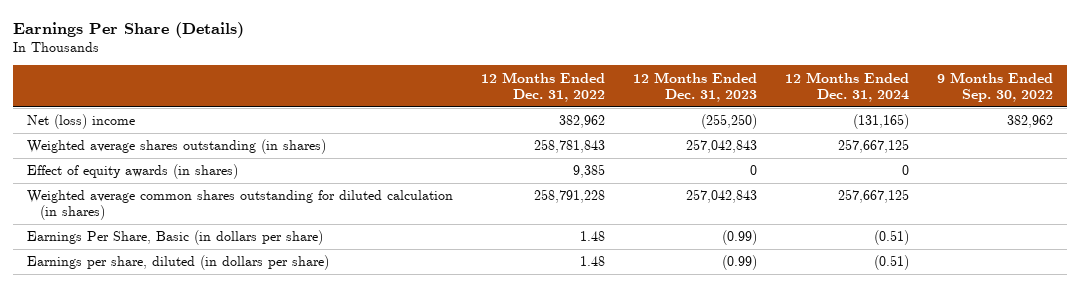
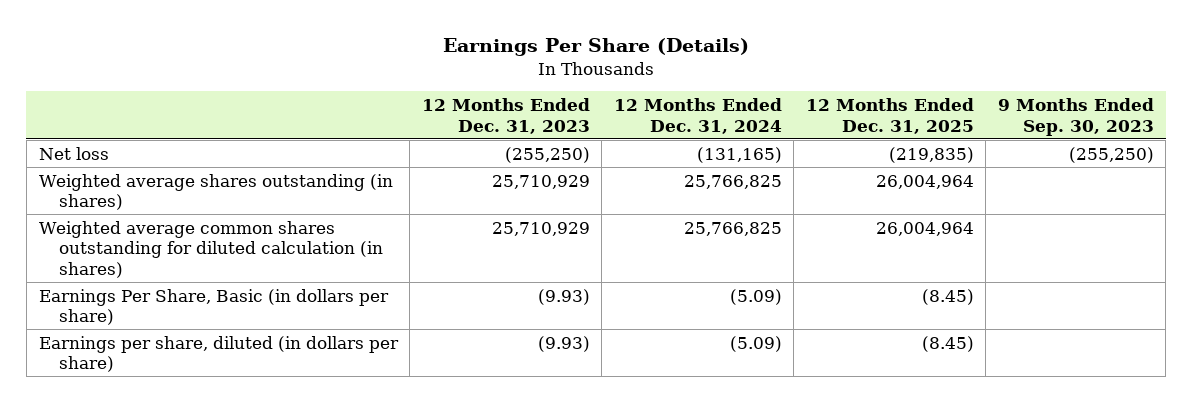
[481,71,606,102] 12 Months Ended Dec. 31, 2022 -> none
[936,71,1053,102] 9 Months Ended Sep. 30, 2022 -> none
none -> [805,98,974,134] 12 Months Ended Dec. 31, 2025
none -> [997,98,1154,136] 9 Months Ended Sep. 30, 2023
[27,164,239,180] Effect of equity awards (in shares) -> none
[27,114,136,130] Net (loss) income -> [38,146,109,160] Net loss
[686,139,758,154] 257,042,843 -> [491,174,590,189] 25,710,929
[837,139,909,154] 257,667,125 -> [683,174,782,189] 25,766,825
[686,189,758,204] 257,042,843 -> [491,221,590,236] 25,710,929
[837,189,909,204] 257,667,125 -> [683,221,782,236] 25,766,825
[722,230,758,246] (0.99) -> [537,288,590,305] (9.93)
[873,230,909,246] (0.51) -> [729,288,782,305] (5.09)
[722,255,758,271] (0.99) -> [537,335,590,352] (9.93)
[873,255,909,271] (0.51) -> [729,335,782,352] (5.09)

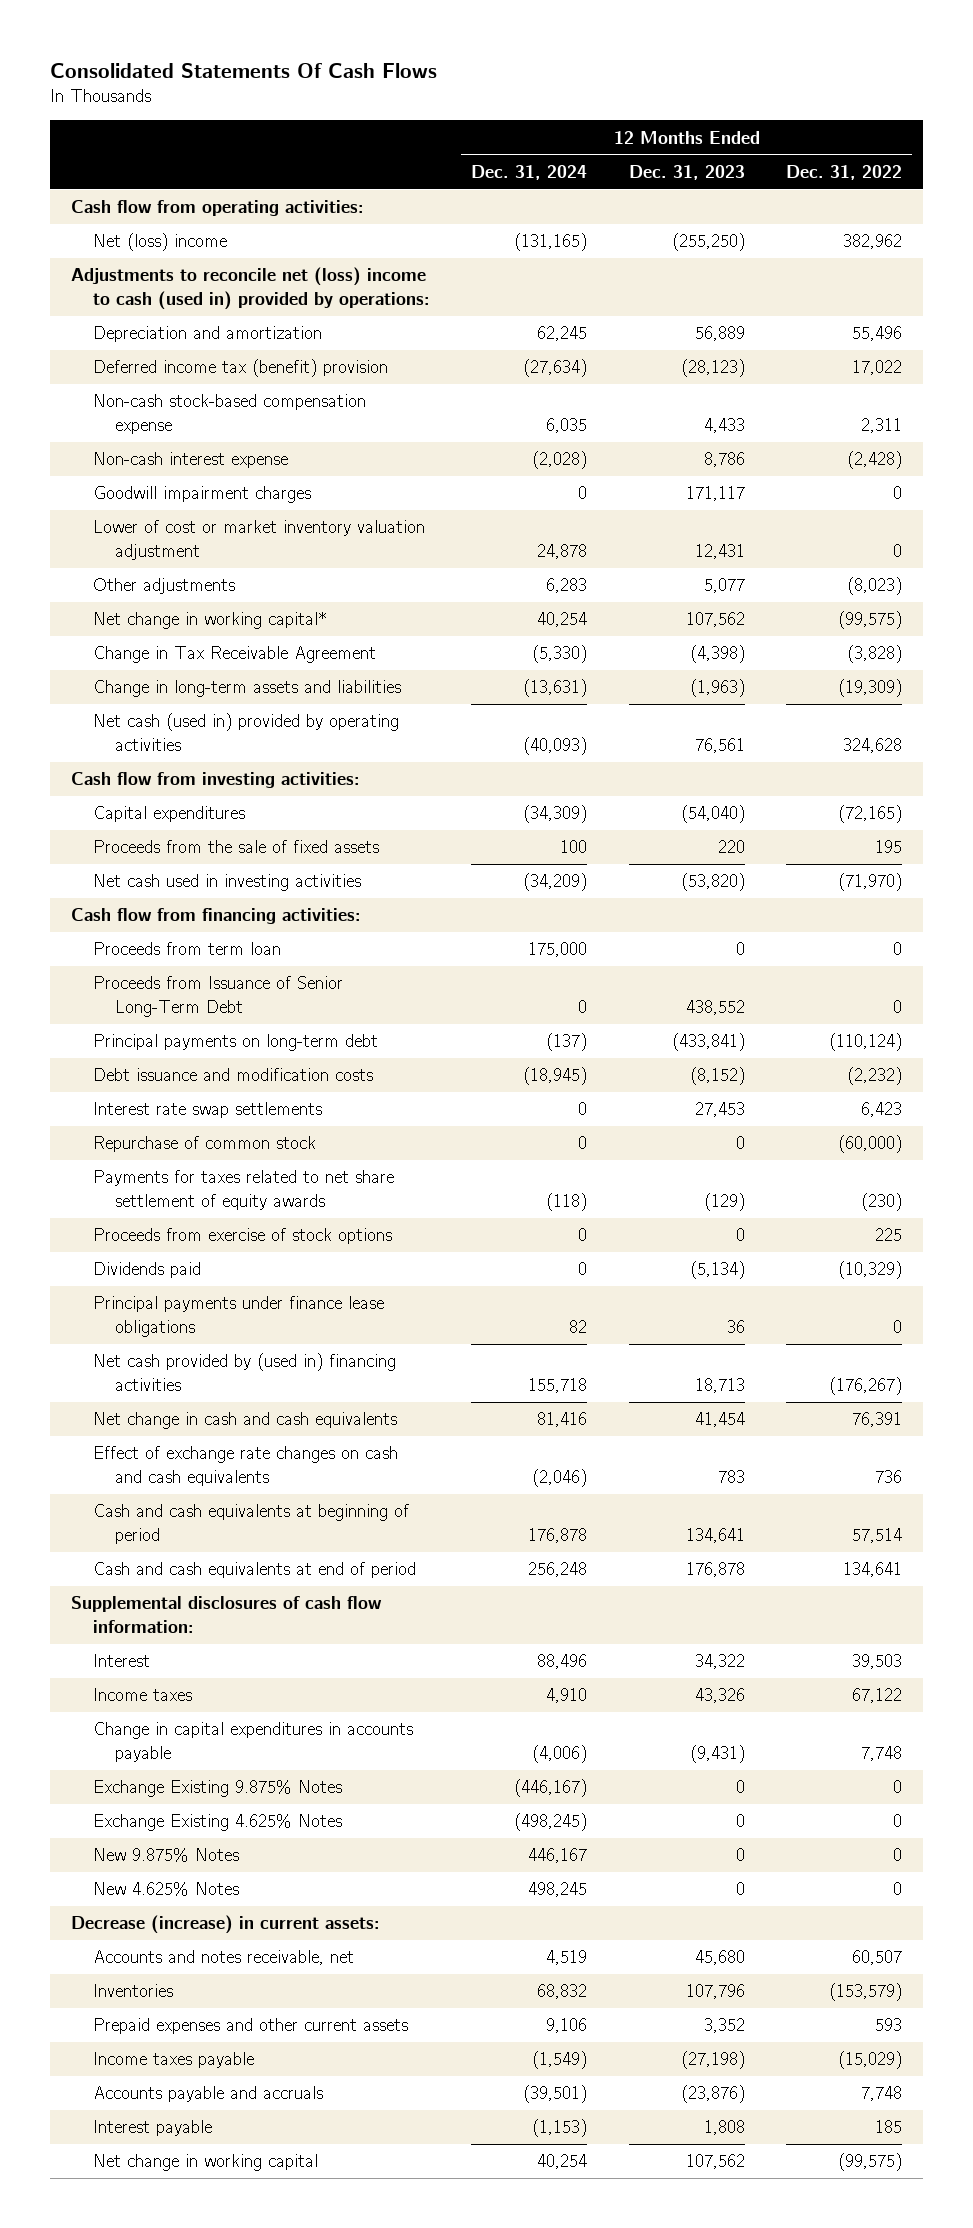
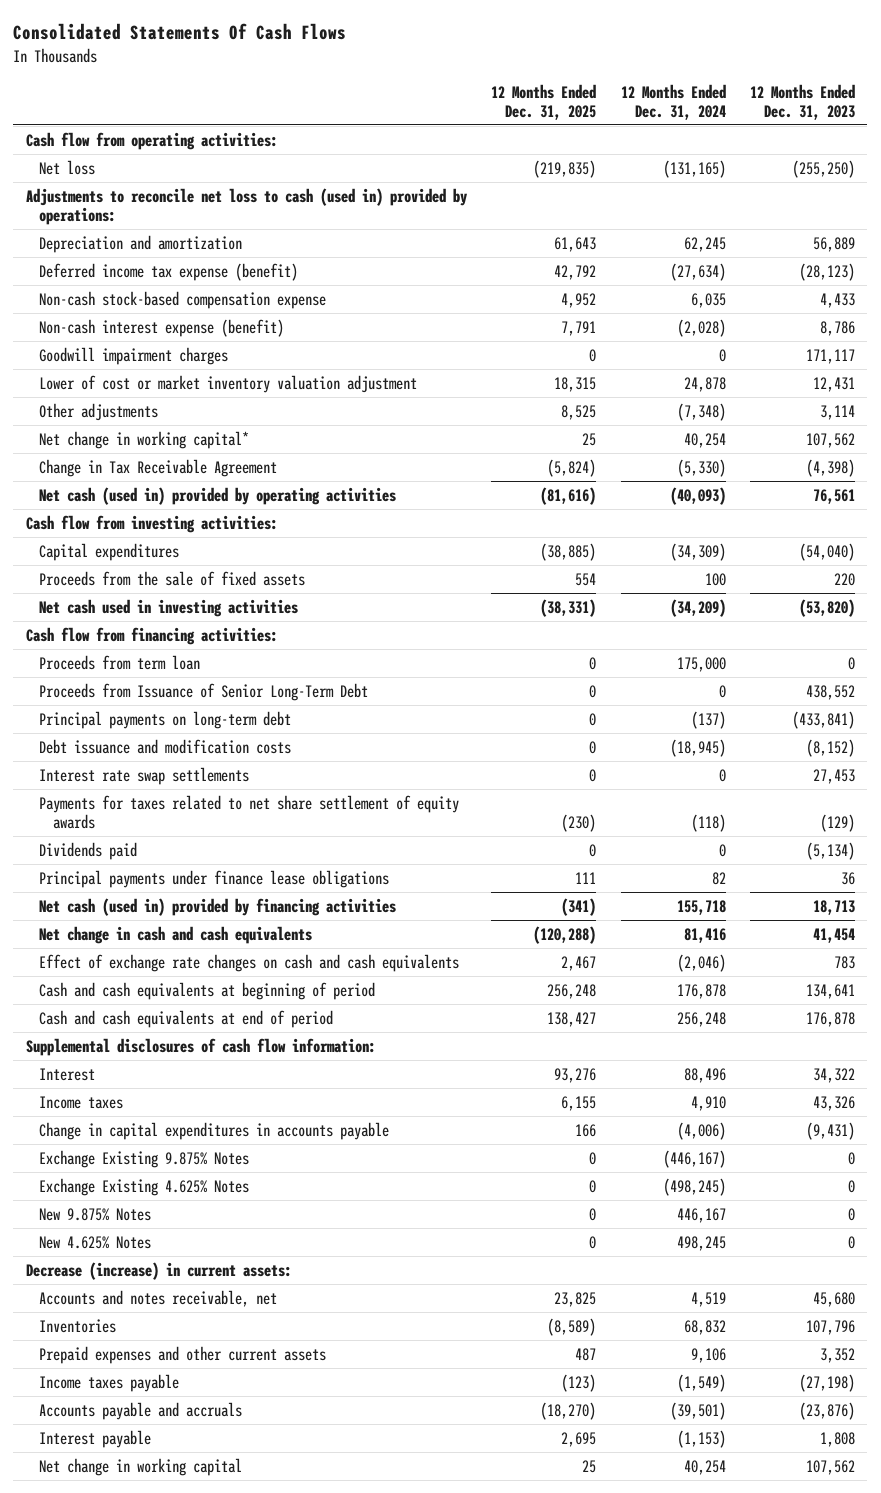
[785,165,902,181] Dec. 31, 2022 -> none
none -> [491,83,597,120] 12 Months Ended Dec. 31, 2025
[93,233,228,252] Net (loss) income -> [39,159,96,175] Net loss
[70,267,431,310] Adjustments to reconcile net (loss) income to cash (used in) provided by operations: -> [25,187,467,225] Adjustments to reconcile net loss to cash (used in) provided by operations:
[93,359,389,378] Deferred income tax (benefit) provision -> [39,262,299,281] Deferred income tax expense (benefit)
[93,452,289,469] Non-cash interest expense -> [39,318,285,337] Non-cash interest expense (benefit)
[546,578,588,594] 6,283 -> [676,402,726,421] (7,348)
[703,578,745,594] 5,077 -> [820,404,856,420] 3,114
[93,680,402,698] Change in long-term assets and liabilities -> none
[93,1136,317,1153] Repurchase of common stock -> none
[93,1228,393,1245] Proceeds from exercise of stock options -> none
[93,1353,397,1391] Net cash provided by (used in) financing activities -> [39,897,397,916] Net cash (used in) provided by financing activities

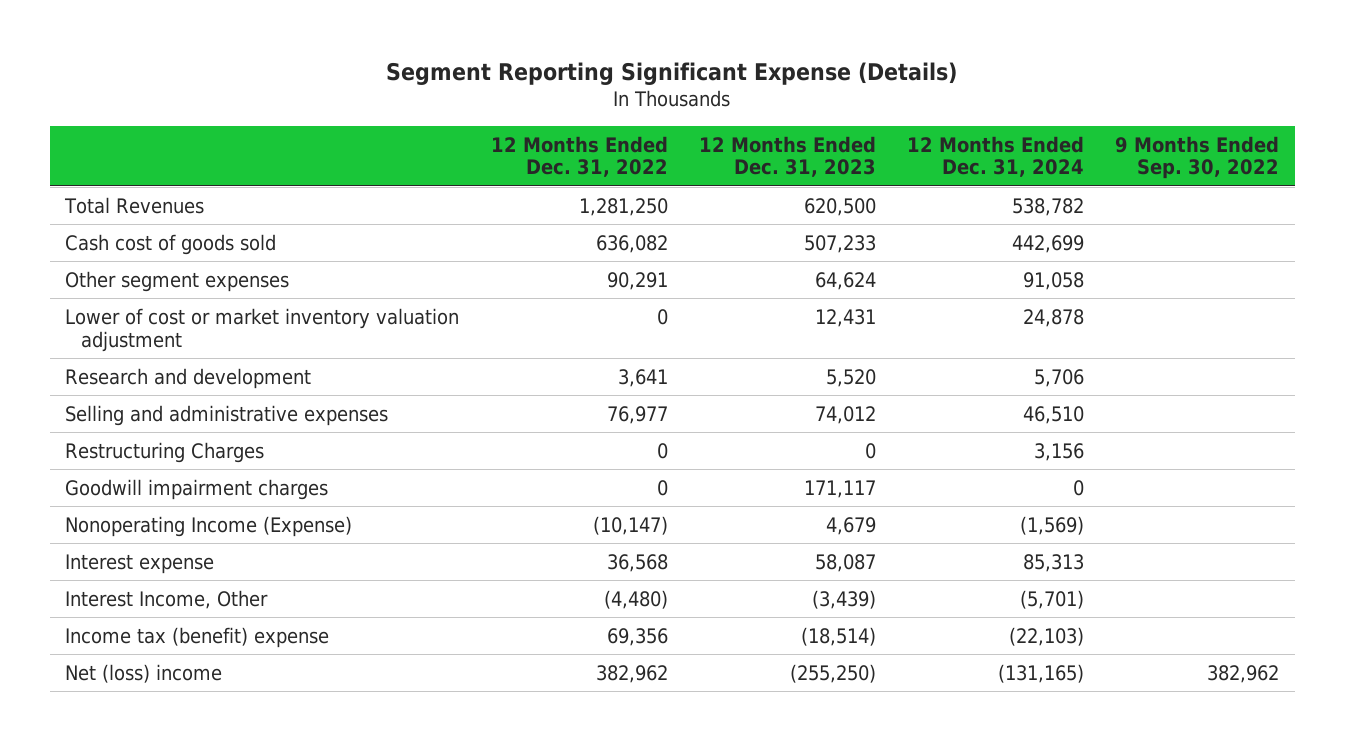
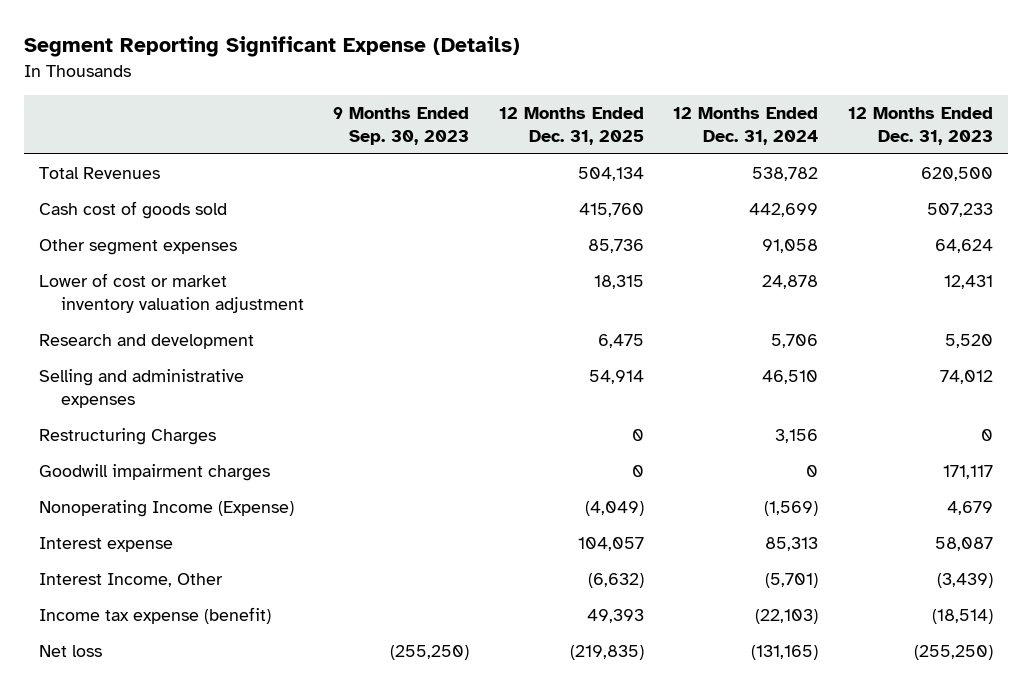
[490,135,668,178] 12 Months Ended Dec. 31, 2022 -> none
[1115,135,1280,180] 9 Months Ended Sep. 30, 2022 -> none
none -> [333,107,470,145] 9 Months Ended Sep. 30, 2023
none -> [498,107,644,145] 12 Months Ended Dec. 31, 2025
[65,626,330,648] Income tax (benefit) expense -> [38,607,271,625] Income tax expense (benefit)
[65,663,223,683] Net (loss) income -> [38,645,102,658] Net loss

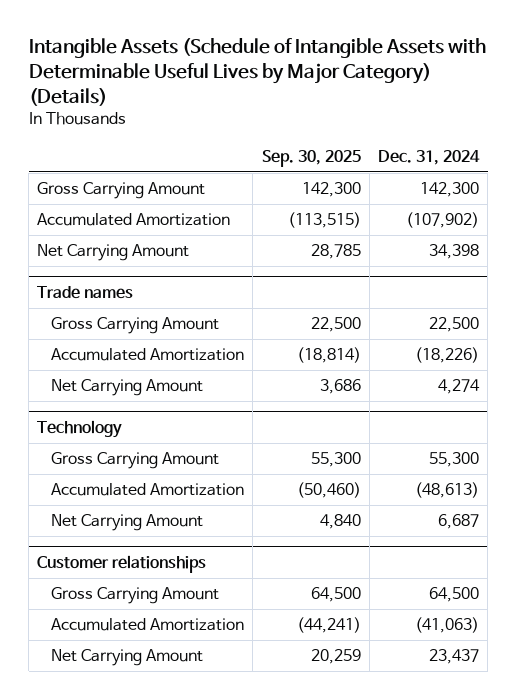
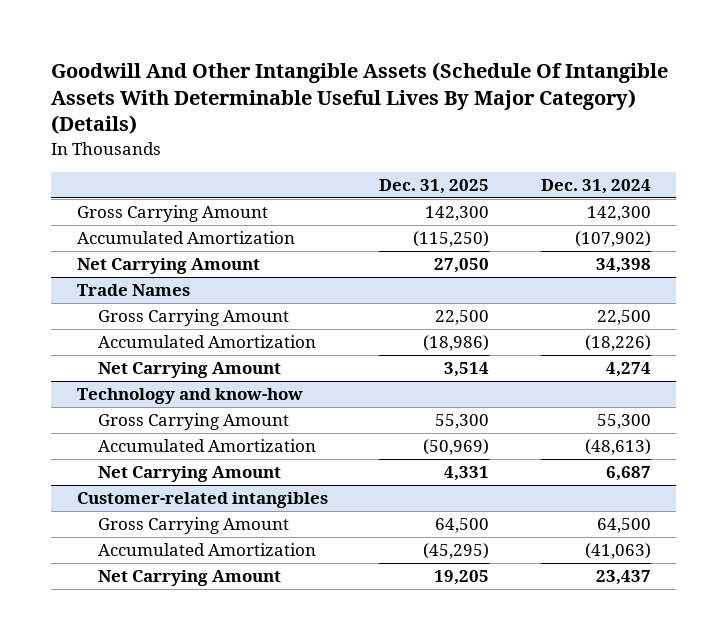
[28,38,486,106] Intangible Assets (Schedule of Intangible Assets with Determinable Useful Lives by Major Category) (Details) -> [51,61,669,135] Goodwill And Other Intangible Assets (Schedule Of Intangible Assets With Determinable Useful Lives By Major Category) (Details)
[261,149,361,167] Sep. 30, 2025 -> none
none -> [379,178,490,194] Dec. 31, 2025
[37,285,134,299] Trade names -> [76,284,190,297] Trade Names
[37,419,123,438] Technology -> [76,388,303,405] Technology and know-how
[37,554,207,573] Customer relationships -> [76,492,328,509] Customer-related intangibles

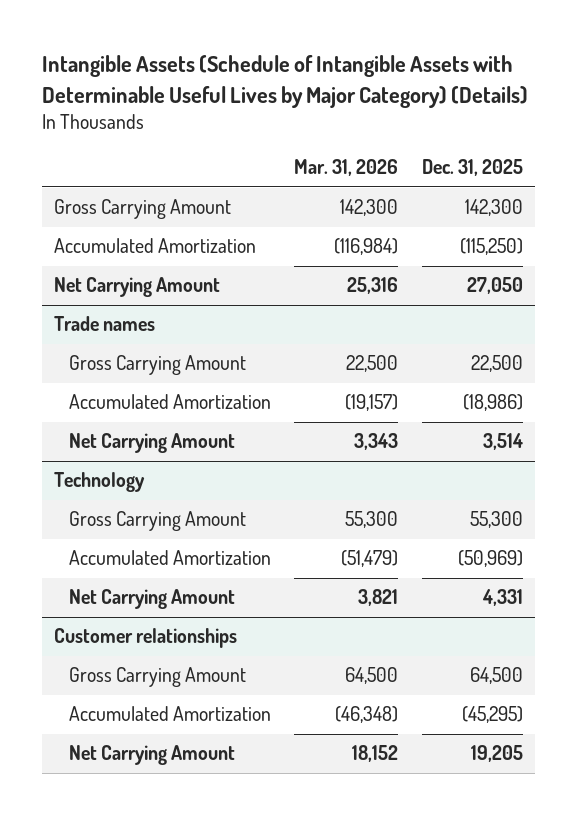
[51,61,669,135] Goodwill And Other Intangible Assets (Schedule Of Intangible Assets With Determinable Useful Lives By Major Category) (Details) -> [42,55,529,108] Intangible Assets (Schedule of Intangible Assets with Determinable Useful Lives by Major Category) (Details)
[540,178,651,194] Dec. 31, 2024 -> none
none -> [294,159,399,177] Mar. 31, 2026
[76,284,190,297] Trade Names -> [54,316,156,332] Trade names
[76,388,303,405] Technology and know-how -> [54,472,146,493] Technology
[76,492,328,509] Customer-related intangibles -> [54,628,238,649] Customer relationships

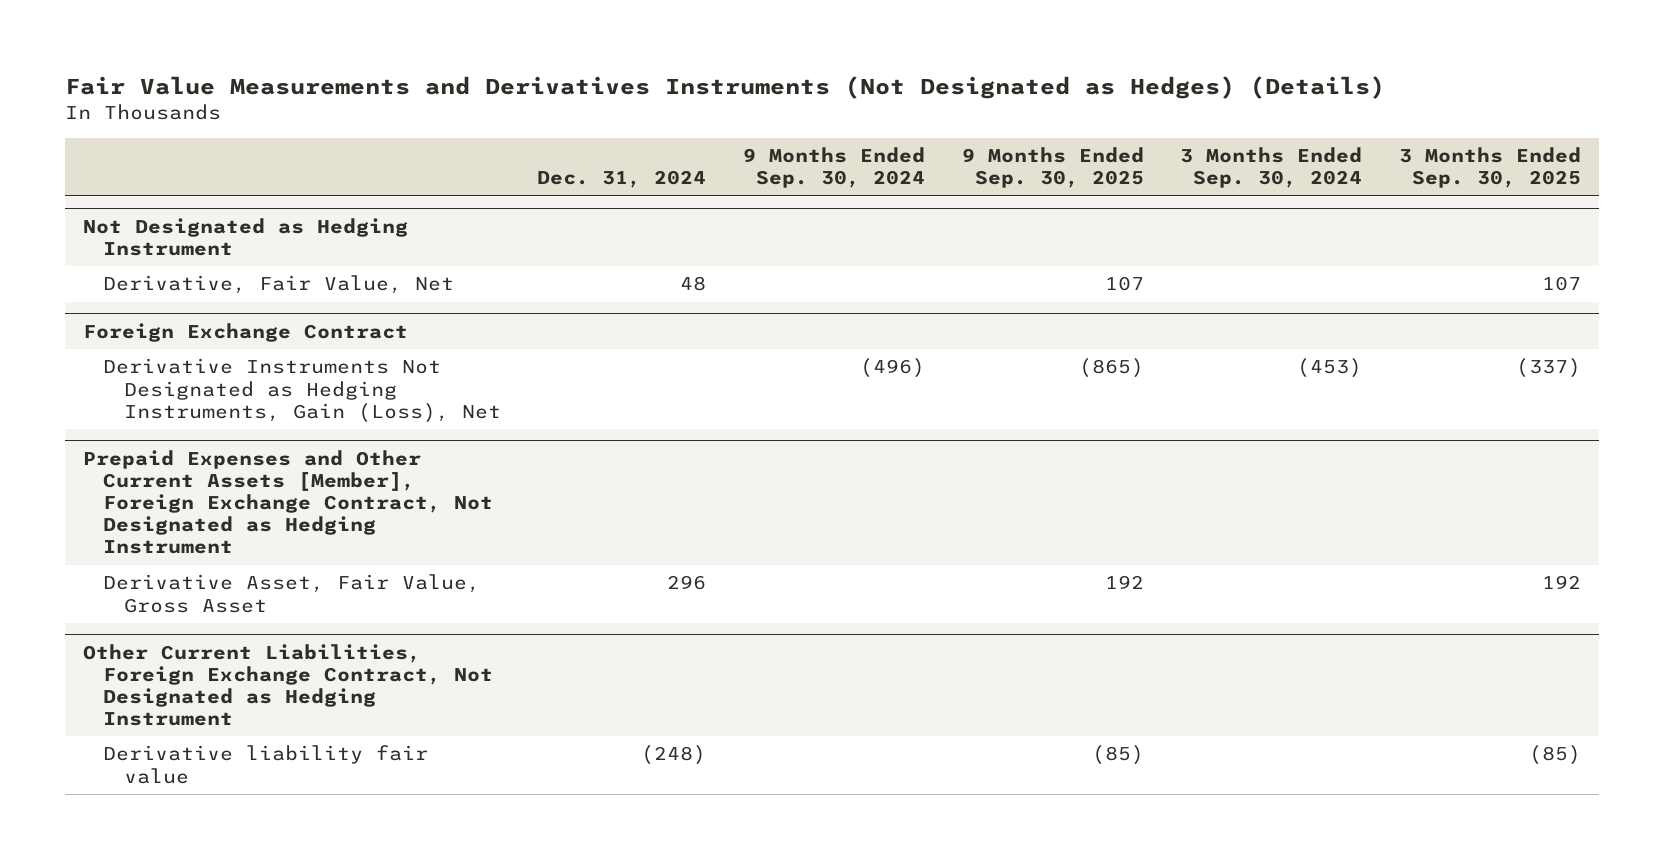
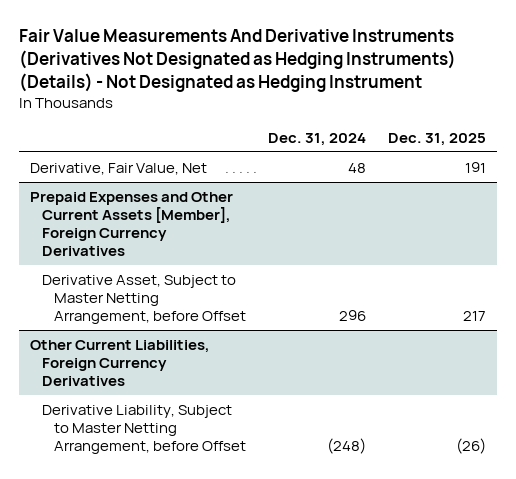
[64,75,1385,99] Fair Value Measurements and Derivatives Instruments (Not Designated as Hedges) (Details) -> [19,29,457,93] Fair Value Measurements And Derivative Instruments (Derivatives Not Designated as Hedging Instruments) (Details) - Not Designated as Hedging Instrument
[742,147,925,189] 9 Months Ended Sep. 30, 2024 -> none
[961,147,1144,189] 9 Months Ended Sep. 30, 2025 -> none
[1180,147,1363,189] 3 Months Ended Sep. 30, 2024 -> none
[1398,147,1581,189] 3 Months Ended Sep. 30, 2025 -> none
none -> [387,132,486,146] Dec. 31, 2025
[83,217,409,256] Not Designated as Hedging Instrument -> none
[83,322,409,342] Foreign Exchange Contract -> none
[103,358,501,423] Derivative Instruments Not Designated as Hedging Instruments, Gain (Loss), Net -> none
[83,449,494,555] Prepaid Expenses and Other Current Assets [Member], Foreign Exchange Contract, Not Designated as Hedging Instrument -> none
[83,643,494,727] Other Current Liabilities, Foreign Exchange Contract, Not Designated as Hedging Instrument -> none
none -> [30,191,234,257] Prepaid Expenses and Other Current Assets [Member], Foreign Currency Derivatives
[103,574,481,613] Derivative Asset, Fair Value, Gross Asset -> [42,274,247,325] Derivative Asset, Subject to Master Netting Arrangement, before Offset
none -> [30,339,211,387] Other Current Liabilities, Foreign Currency Derivatives
[103,745,429,784] Derivative liability fair value -> [42,404,247,455] Derivative Liability, Subject to Master Netting Arrangement, before Offset

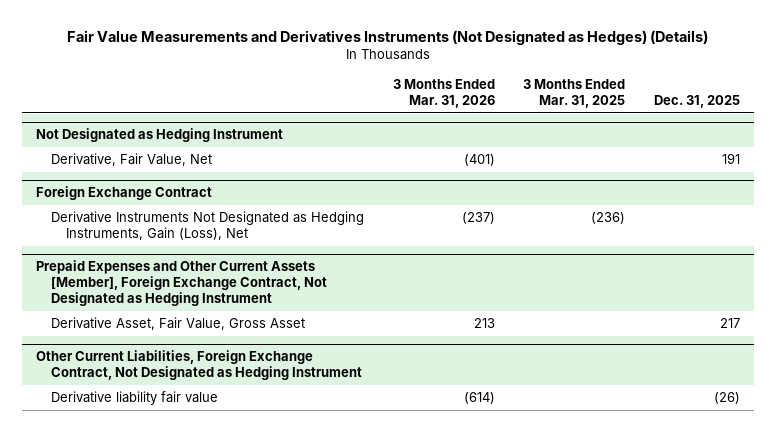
[19,29,457,93] Fair Value Measurements And Derivative Instruments (Derivatives Not Designated as Hedging Instruments) (Details) - Not Designated as Hedging Instrument -> [67,29,709,45] Fair Value Measurements and Derivatives Instruments (Not Designated as Hedges) (Details)
[268,132,367,146] Dec. 31, 2024 -> none
none -> [392,78,495,109] 3 Months Ended Mar. 31, 2026
none -> [523,78,626,109] 3 Months Ended Mar. 31, 2025
none -> [36,128,284,143] Not Designated as Hedging Instrument
[30,191,234,257] Prepaid Expenses and Other Current Assets [Member], Foreign Currency Derivatives -> none
[30,339,211,387] Other Current Liabilities, Foreign Currency Derivatives -> none
none -> [36,186,213,201] Foreign Exchange Contract
none -> [51,210,365,241] Derivative Instruments Not Designated as Hedging Instruments, Gain (Loss), Net
none -> [36,260,328,307] Prepaid Expenses and Other Current Assets [Member], Foreign Exchange Contract, Not Designated as Hedging Instrument
[42,274,247,325] Derivative Asset, Subject to Master Netting Arrangement, before Offset -> [51,316,306,330] Derivative Asset, Fair Value, Gross Asset
none -> [36,350,363,381] Other Current Liabilities, Foreign Exchange Contract, Not Designated as Hedging Instrument
[42,404,247,455] Derivative Liability, Subject to Master Netting Arrangement, before Offset -> [51,390,219,405] Derivative liability fair value

